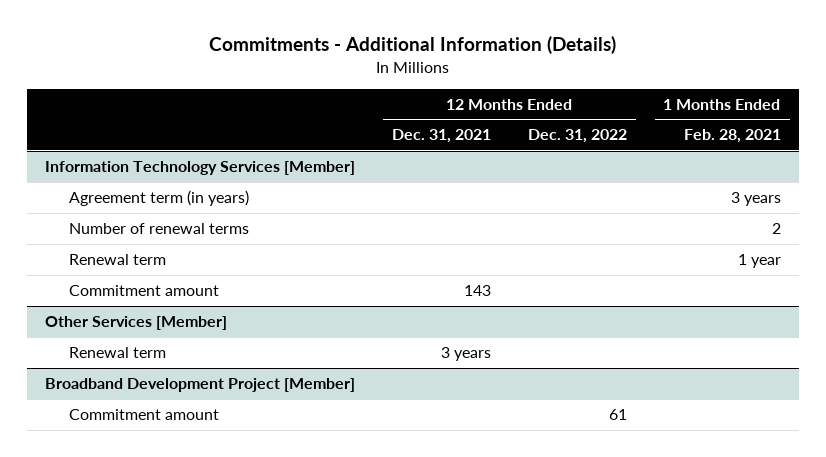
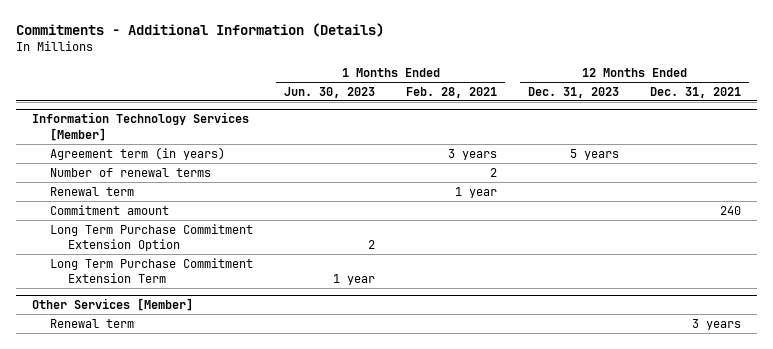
[527,129,627,144] Dec. 31, 2022 -> none
none -> [283,86,375,98] Jun. 30, 2023
none -> [528,86,620,98] Dec. 31, 2023
[464,284,492,296] 143 -> [720,205,742,215] 240
none -> [49,223,253,252] Long Term Purchase Commitment Extension Option
none -> [49,257,253,284] Long Term Purchase Commitment Extension Term
[45,377,356,392] Broadband Development Project [Member] -> none
[68,408,219,420] Commitment amount -> none

